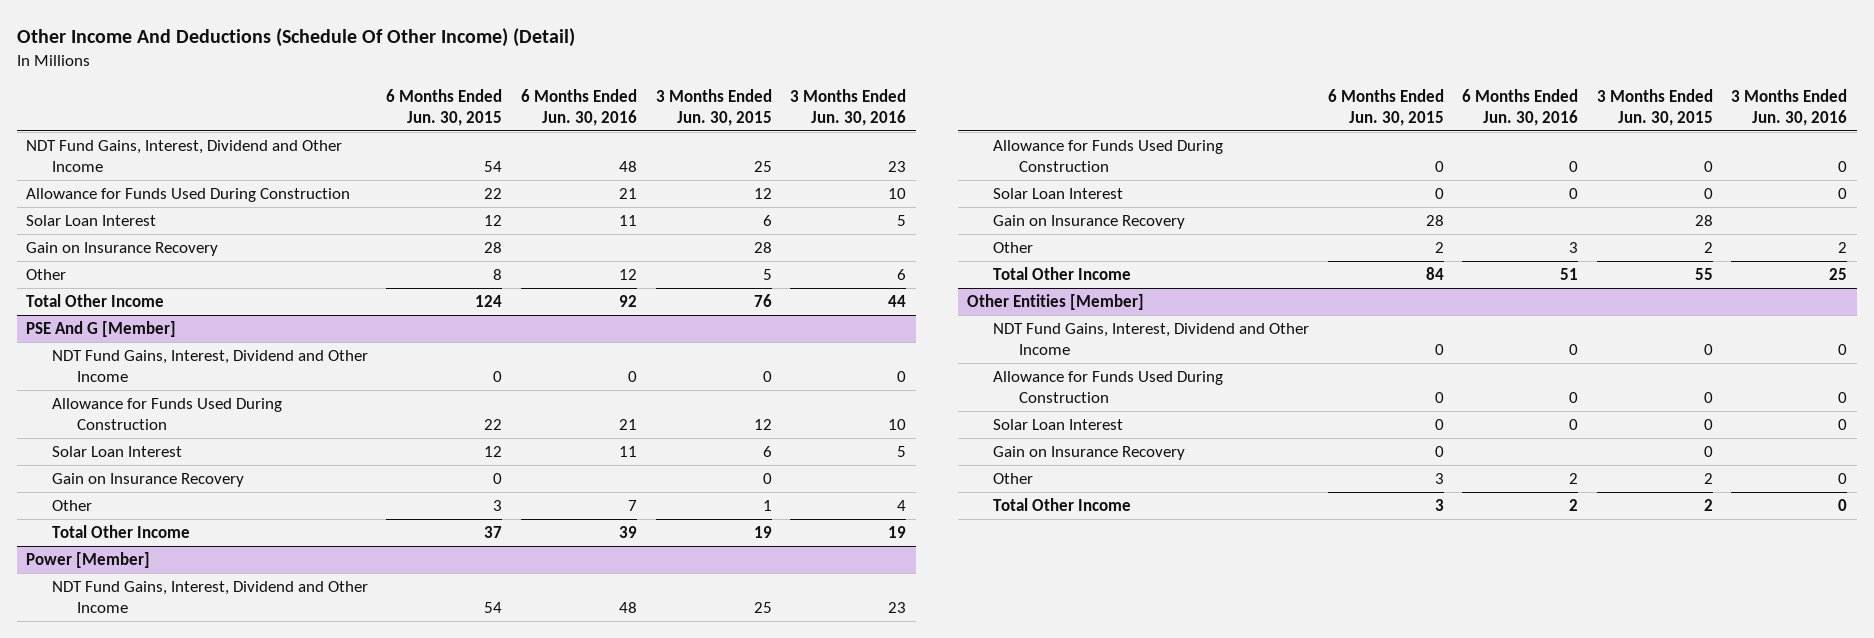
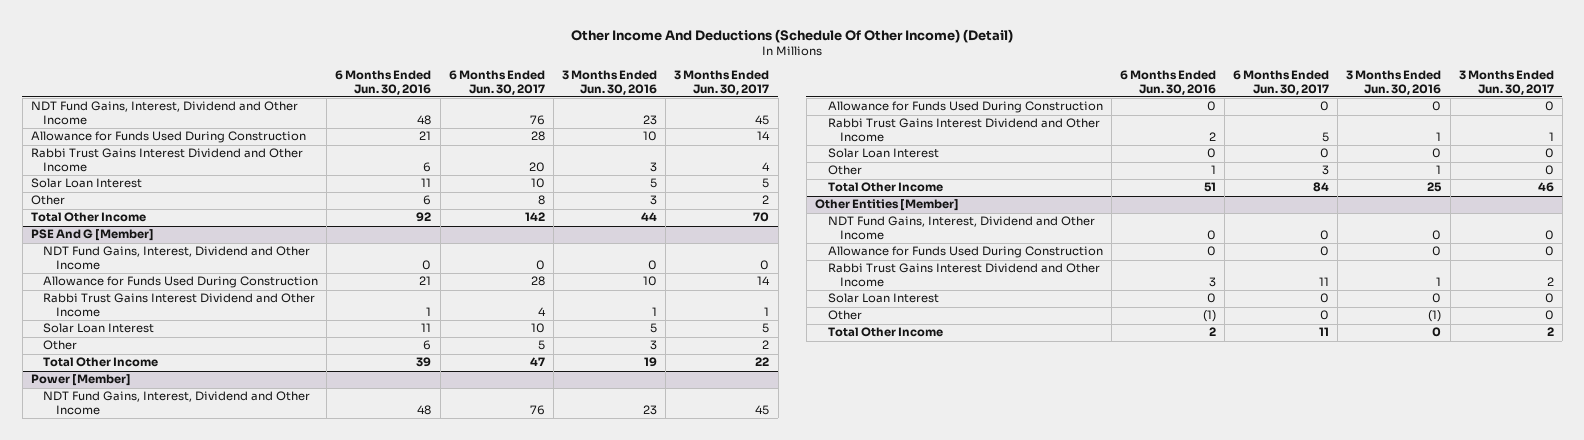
[386,89,503,126] 6 Months Ended Jun. 30, 2015 -> none
[655,89,772,126] 3 Months Ended Jun. 30, 2015 -> none
none -> [448,69,545,95] 6 Months Ended Jun. 30, 2017
none -> [674,69,770,95] 3 Months Ended Jun. 30, 2017
none -> [30,148,303,173] Rabbi Trust Gains Interest Dividend and Other Income
[26,242,219,257] Gain on Insurance Recovery -> none
[619,269,638,281] 12 -> [423,195,432,206] 6
[897,269,907,281] 6 -> [650,195,658,206] 3
none -> [43,293,316,318] Rabbi Trust Gains Interest Dividend and Other Income
[51,473,244,488] Gain on Insurance Recovery -> none
[628,500,638,512] 7 -> [423,340,432,351] 6
[897,500,907,512] 4 -> [650,340,658,351] 3
none -> [827,118,1100,143] Rabbi Trust Gains Interest Dividend and Other Income
[992,215,1185,230] Gain on Insurance Recovery -> none
[1569,242,1579,254] 3 -> [1210,165,1216,175] 1
[1838,242,1848,254] 2 -> [1436,165,1442,175] 1
none -> [827,263,1100,288] Rabbi Trust Gains Interest Dividend and Other Income
[992,446,1185,461] Gain on Insurance Recovery -> none
[1569,473,1579,485] 2 -> [1202,310,1216,323] (1)
[1838,473,1848,485] 0 -> [1428,310,1442,323] (1)

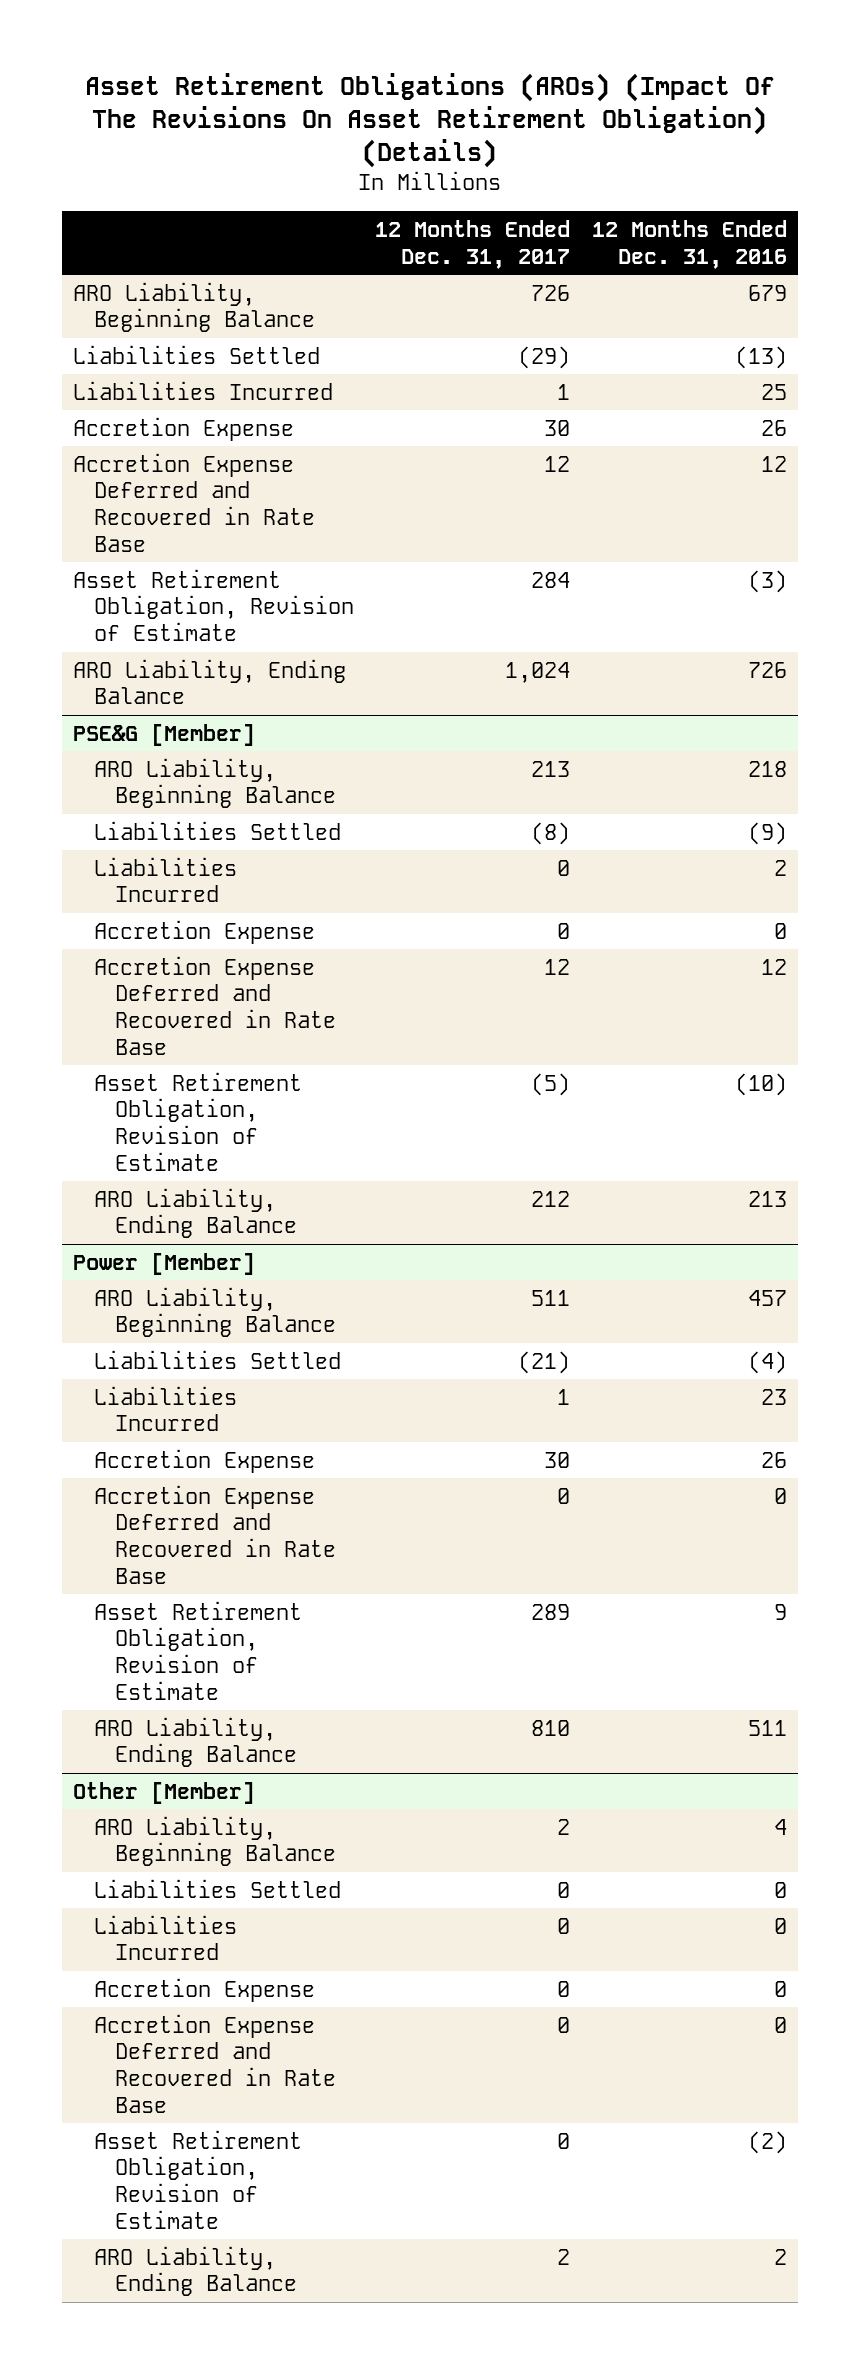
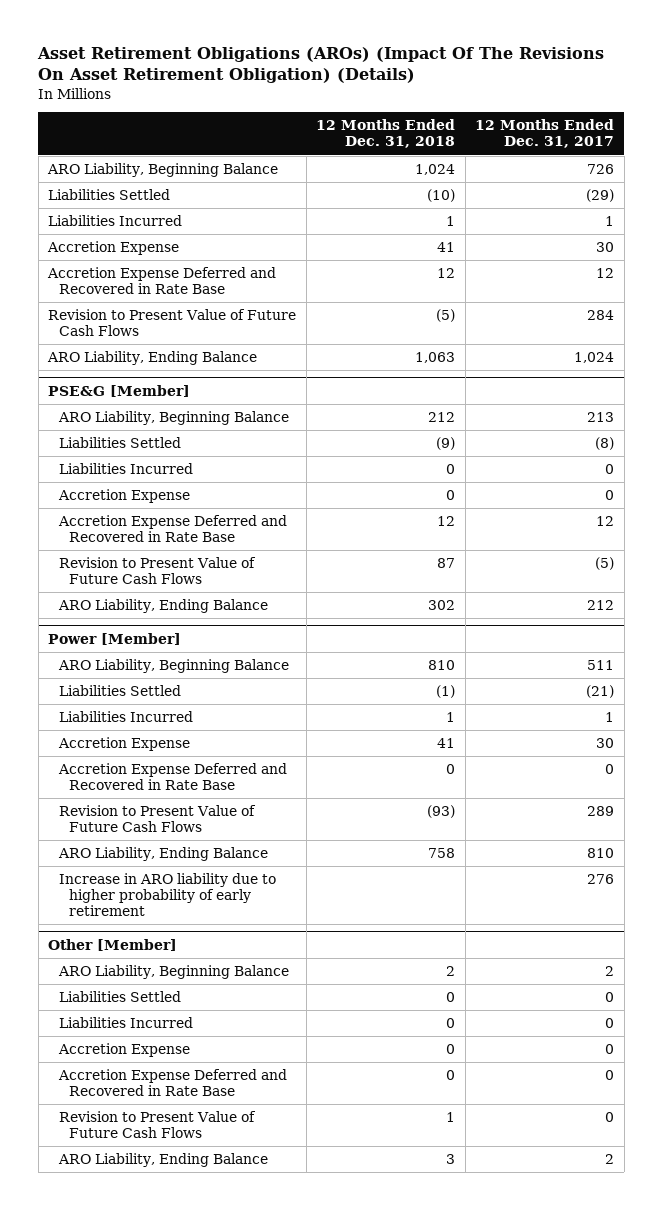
[591,220,787,269] 12 Months Ended Dec. 31, 2016 -> none
none -> [316,119,456,149] 12 Months Ended Dec. 31, 2018
[73,568,355,641] Asset Retirement Obligation, Revision of Estimate -> [48,309,297,336] Revision to Present Value of Future Cash Flows
[94,1071,303,1171] Asset Retirement Obligation, Revision of Estimate -> [58,557,256,584] Revision to Present Value of Future Cash Flows
[94,1600,303,1700] Asset Retirement Obligation, Revision of Estimate -> [58,805,256,832] Revision to Present Value of Future Cash Flows
none -> [58,873,276,916] Increase in ARO liability due to higher probability of early retirement
[94,2129,303,2229] Asset Retirement Obligation, Revision of Estimate -> [58,1111,256,1138] Revision to Present Value of Future Cash Flows

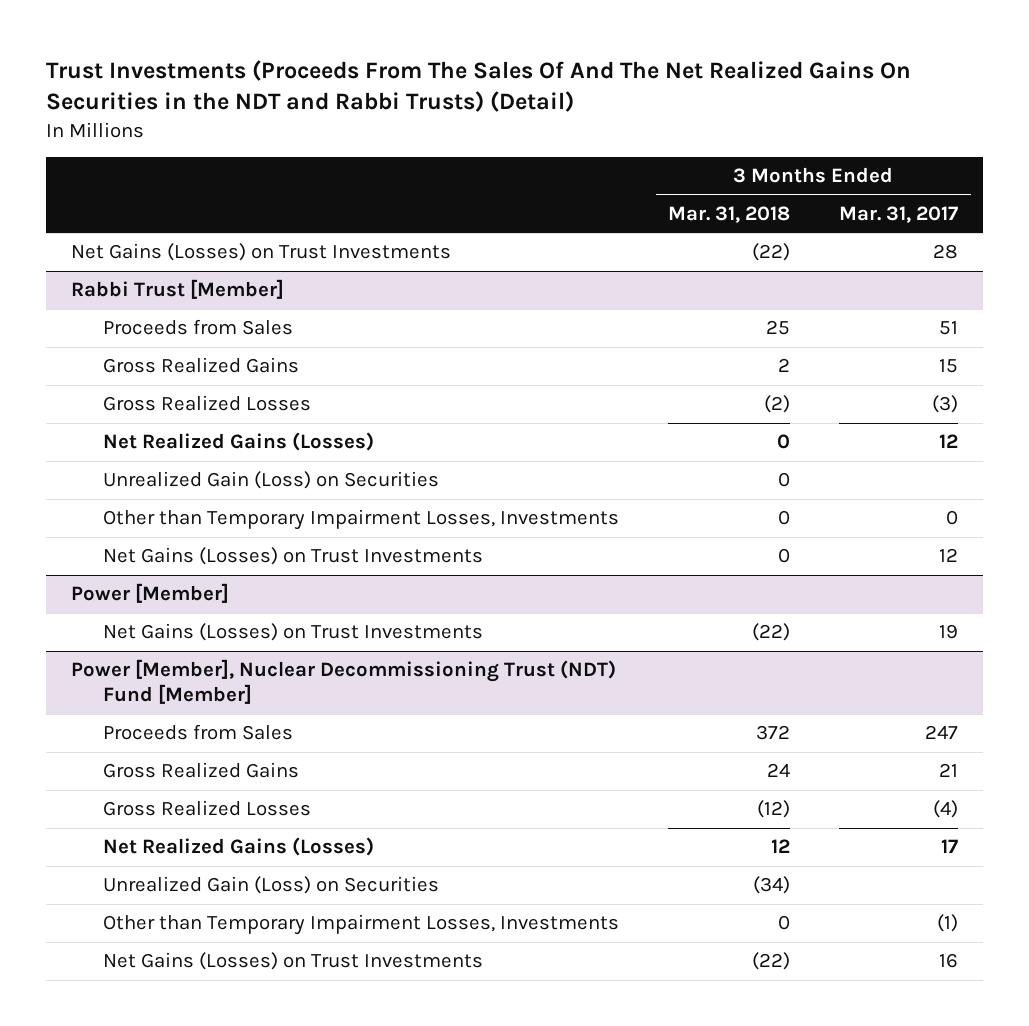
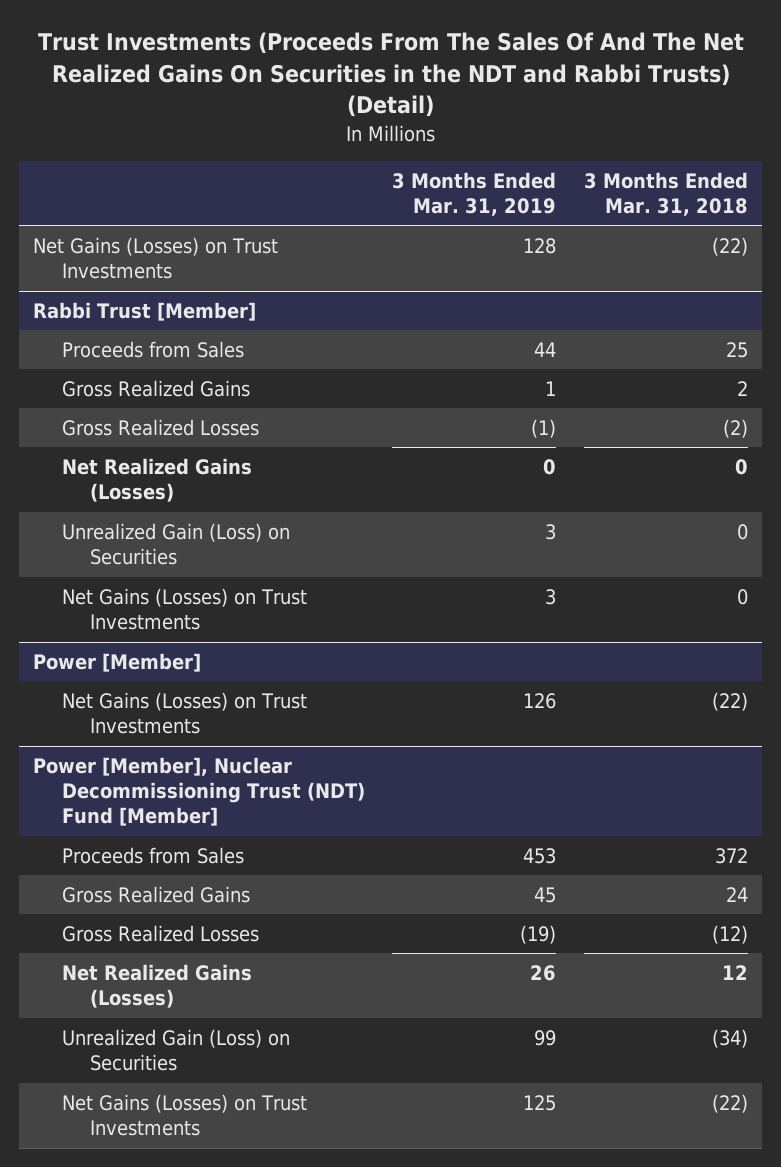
[839,205,959,223] Mar. 31, 2017 -> none
none -> [392,171,557,216] 3 Months Ended Mar. 31, 2019
[102,509,619,531] Other than Temporary Impairment Losses, Investments -> none
[102,914,619,936] Other than Temporary Impairment Losses, Investments -> none

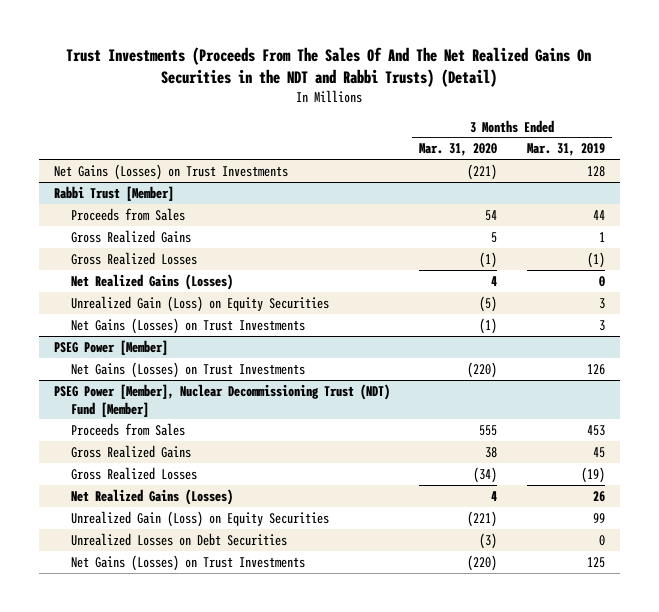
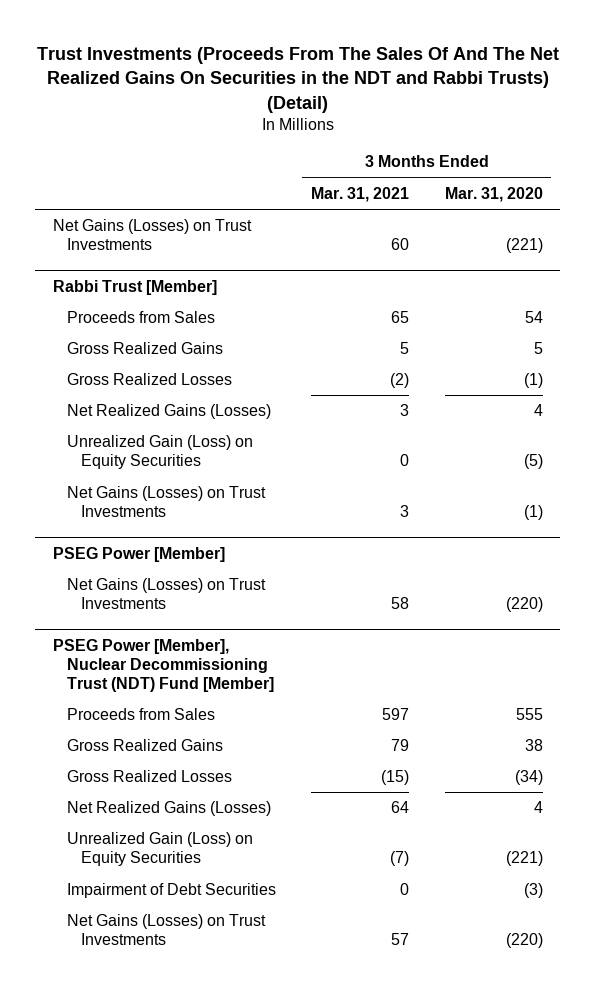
[527,143,606,157] Mar. 31, 2019 -> none
none -> [311,186,410,202] Mar. 31, 2021
[70,532,287,546] Unrealized Losses on Debt Securities -> [66,883,276,899] Impairment of Debt Securities

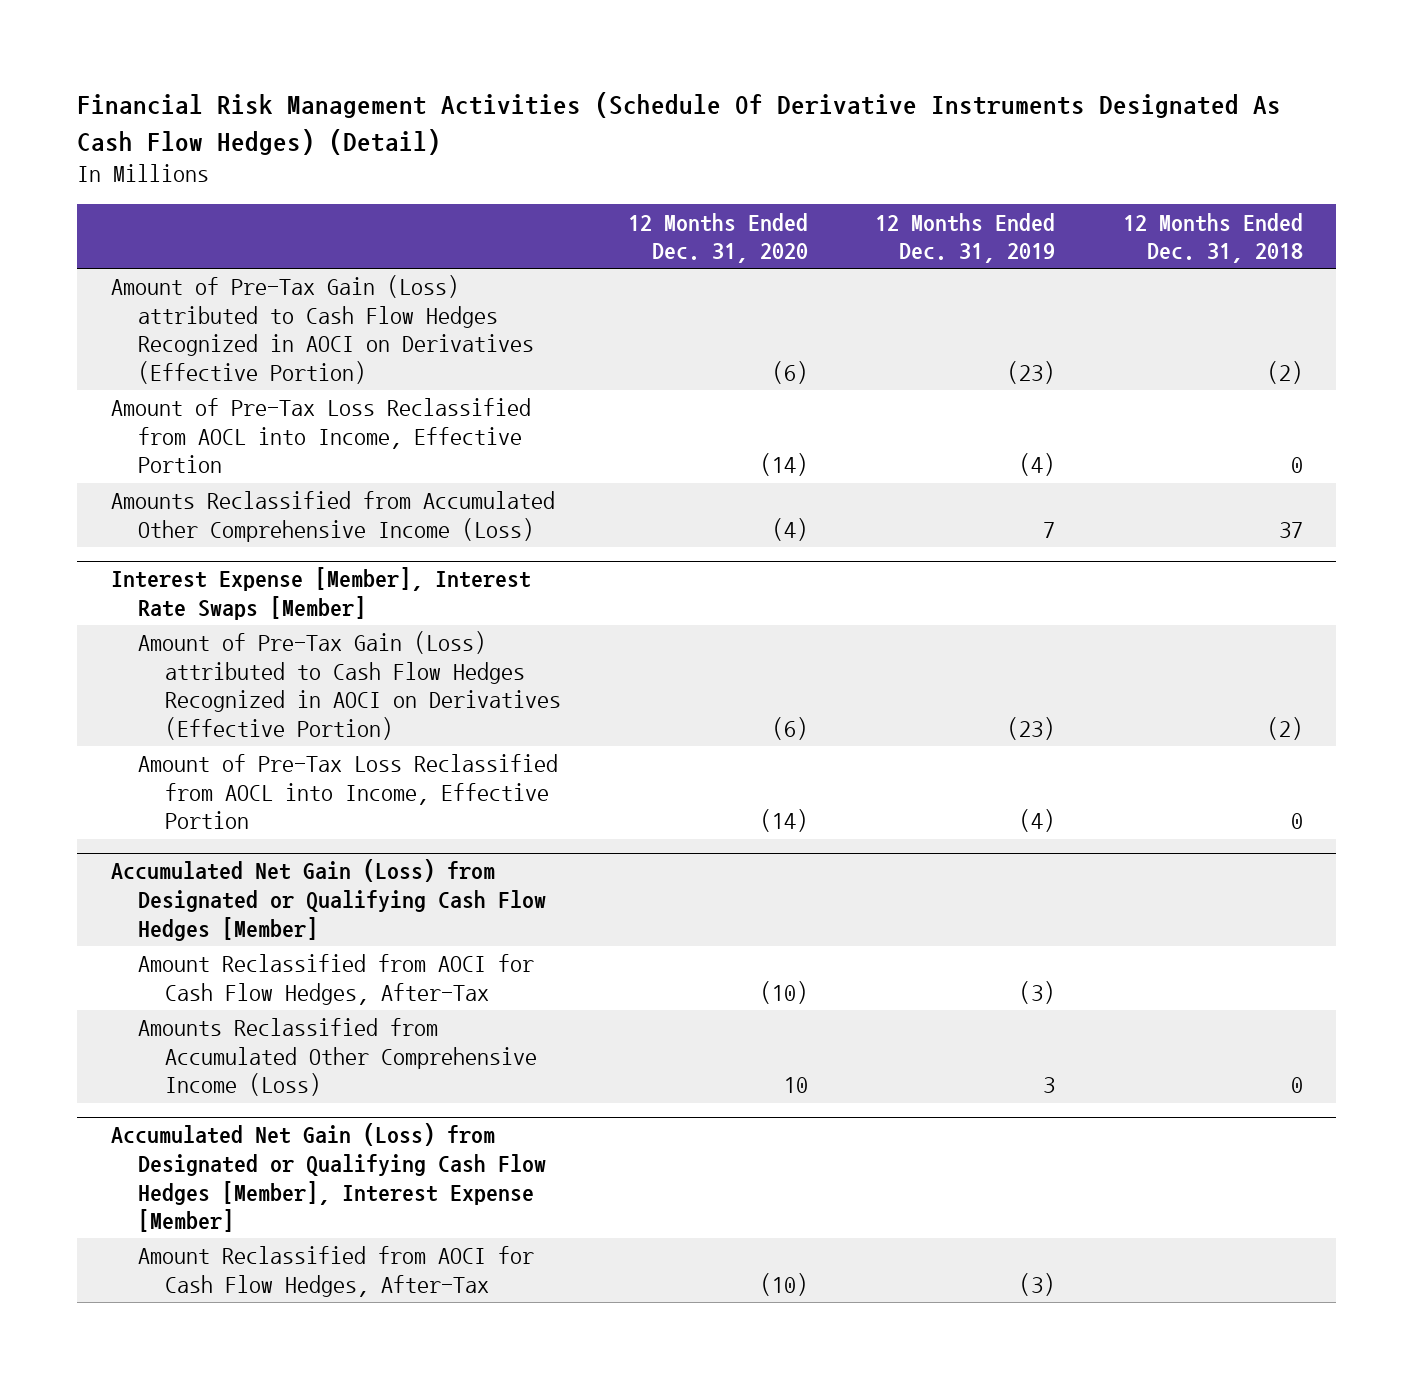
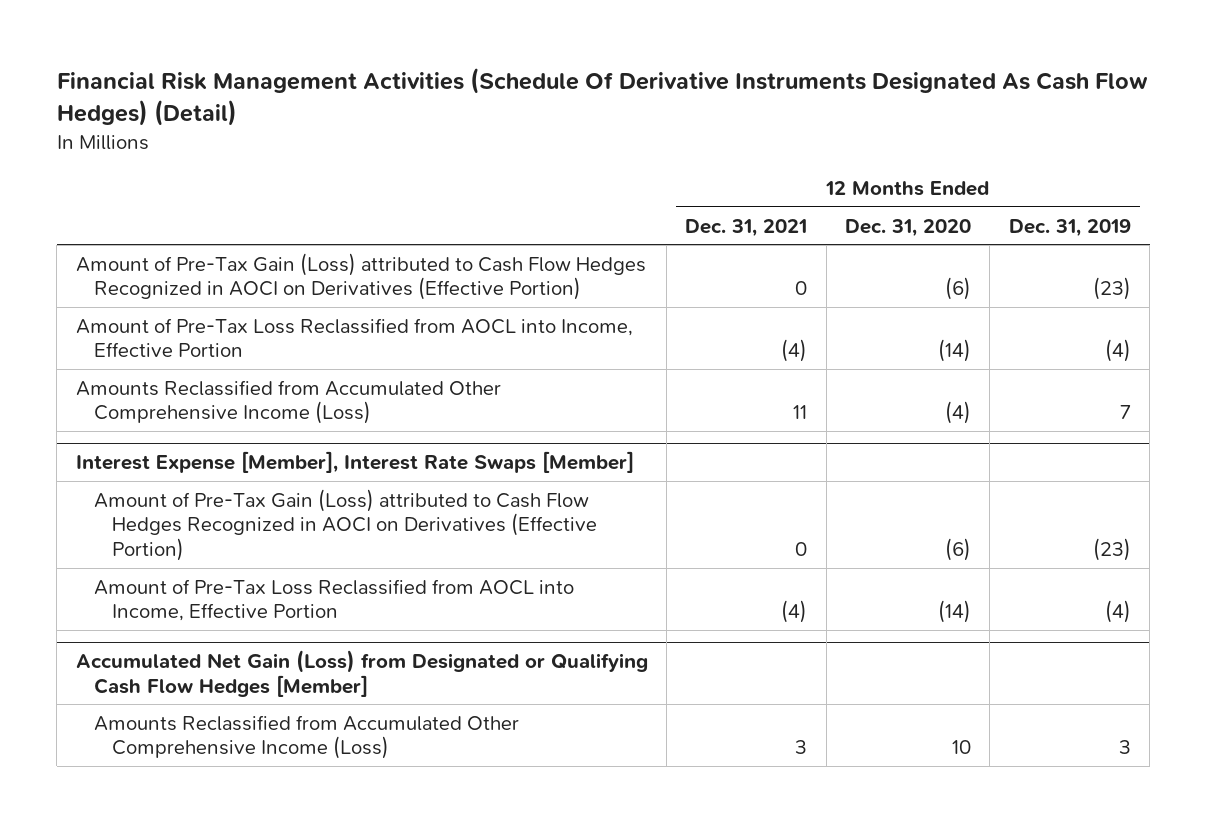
[1122,212,1303,264] 12 Months Ended Dec. 31, 2018 -> none
none -> [685,218,808,237] Dec. 31, 2021
[137,954,534,1005] Amount Reclassified from AOCI for Cash Flow Hedges, After-Tax -> none
[110,1123,546,1233] Accumulated Net Gain (Loss) from Designated or Qualifying Cash Flow Hedges [Member], Interest Expense [Member] -> none
[137,1246,534,1297] Amount Reclassified from AOCI for Cash Flow Hedges, After-Tax -> none

